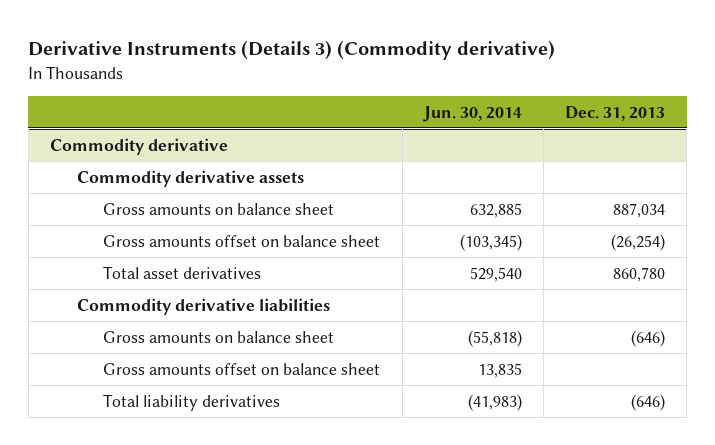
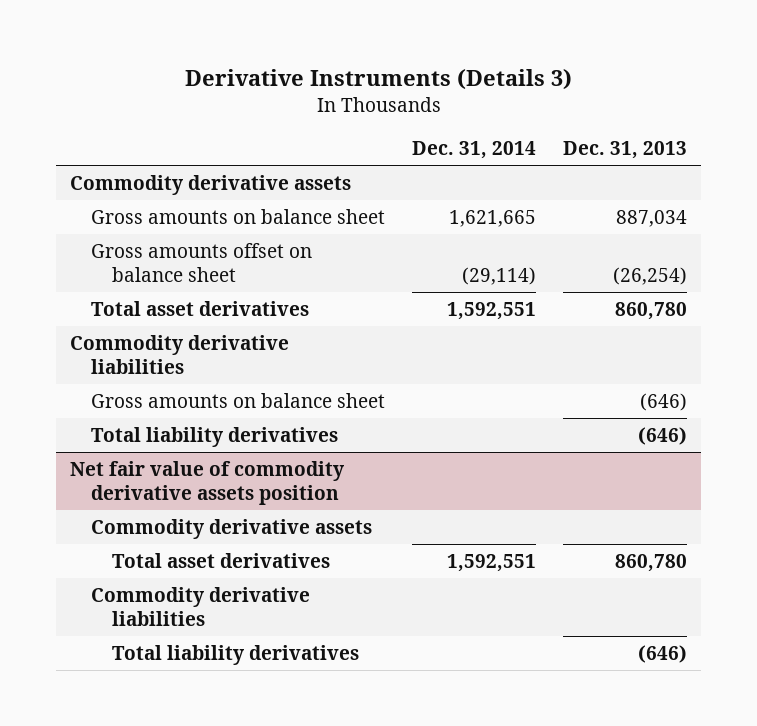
[28,40,556,61] Derivative Instruments (Details 3) (Commodity derivative) -> [184,69,572,91] Derivative Instruments (Details 3)
[422,105,522,122] Jun. 30, 2014 -> none
none -> [412,141,537,160] Dec. 31, 2014
[49,137,228,155] Commodity derivative -> none
[103,362,381,375] Gross amounts offset on balance sheet -> none
none -> [69,461,344,505] Net fair value of commodity derivative assets position
none -> [91,519,373,540] Commodity derivative assets
none -> [112,553,331,569] Total asset derivatives
none -> [91,587,311,626] Commodity derivative liabilities
none -> [112,645,360,666] Total liability derivatives

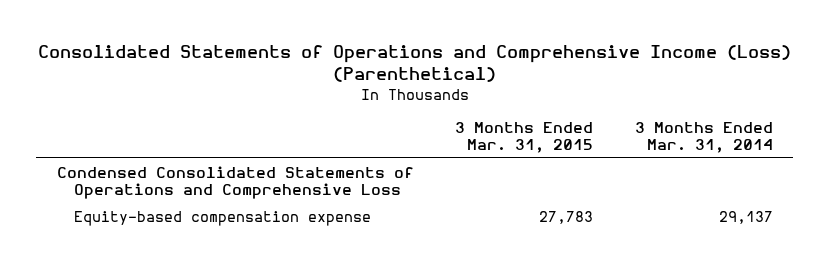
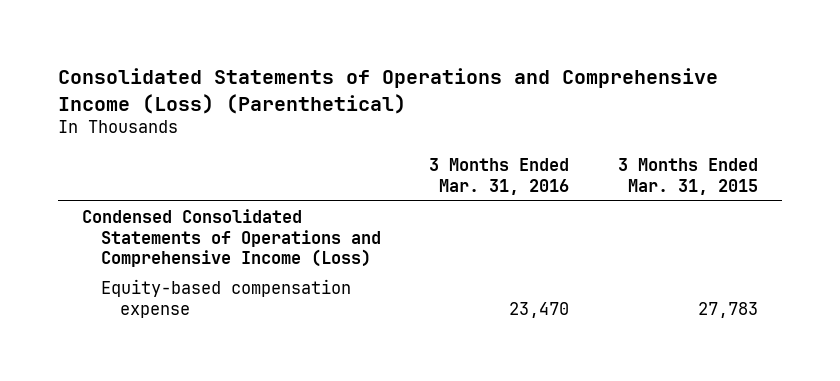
[634,121,773,153] 3 Months Ended Mar. 31, 2014 -> none
none -> [429,158,570,196] 3 Months Ended Mar. 31, 2016
[56,165,414,199] Condensed Consolidated Statements of Operations and Comprehensive Loss -> [82,208,381,268] Condensed Consolidated Statements of Operations and Comprehensive Income (Loss)

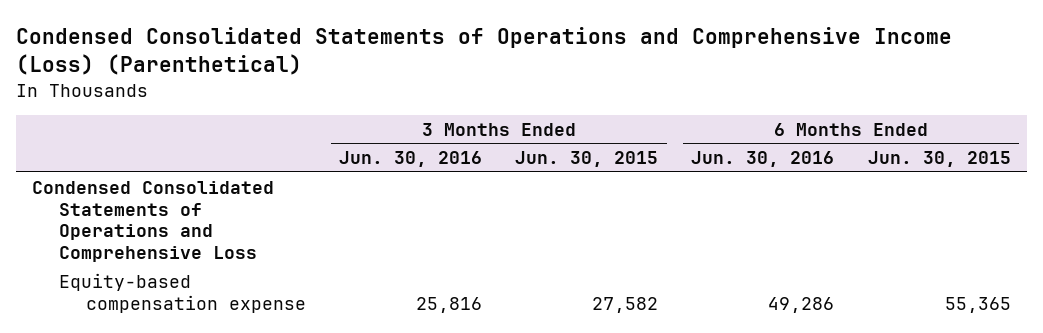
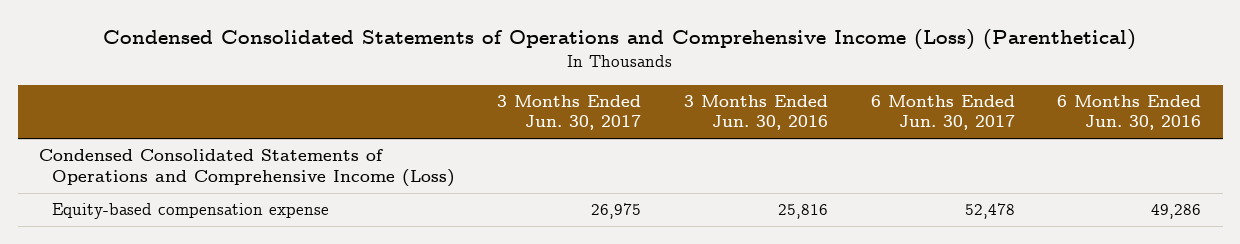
[515,151,659,168] Jun. 30, 2015 -> none
[867,151,1011,168] Jun. 30, 2015 -> none
none -> [497,94,642,131] 3 Months Ended Jun. 30, 2017
none -> [870,94,1015,131] 6 Months Ended Jun. 30, 2017
[32,180,275,263] Condensed Consolidated Statements of Operations and Comprehensive Loss -> [39,149,455,187] Condensed Consolidated Statements of Operations and Comprehensive Income (Loss)

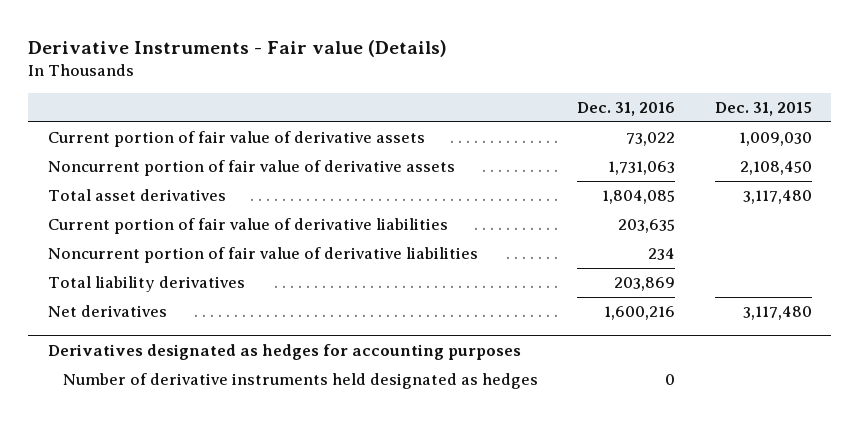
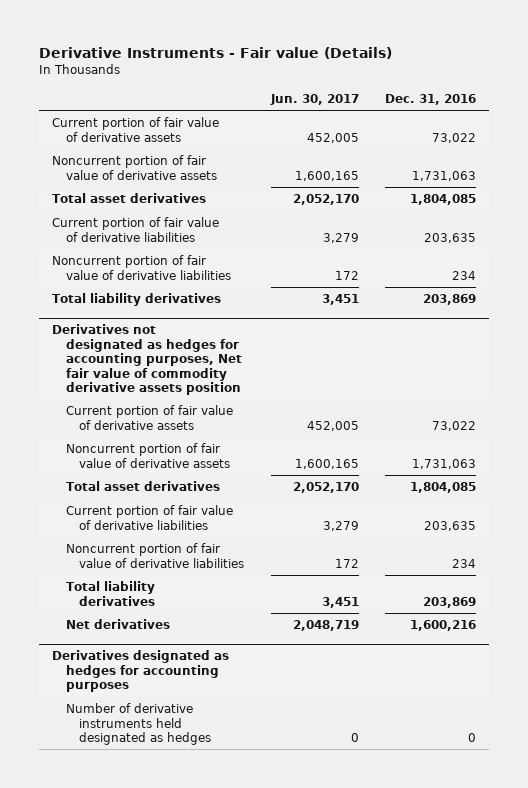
[714,101,812,116] Dec. 31, 2015 -> none
none -> [269,93,359,105] Jun. 30, 2017
none -> [52,324,242,396] Derivatives not designated as hedges for accounting purposes, Net fair value of commodity derivative assets position
none -> [65,405,233,430] Current portion of fair value of derivative assets
none -> [65,443,231,468] Noncurrent portion of fair value of derivative assets
none -> [65,481,220,492] Total asset derivatives
none -> [65,505,233,530] Current portion of fair value of derivative liabilities
none -> [65,543,245,568] Noncurrent portion of fair value of derivative liabilities
none -> [65,581,156,606] Total liability derivatives

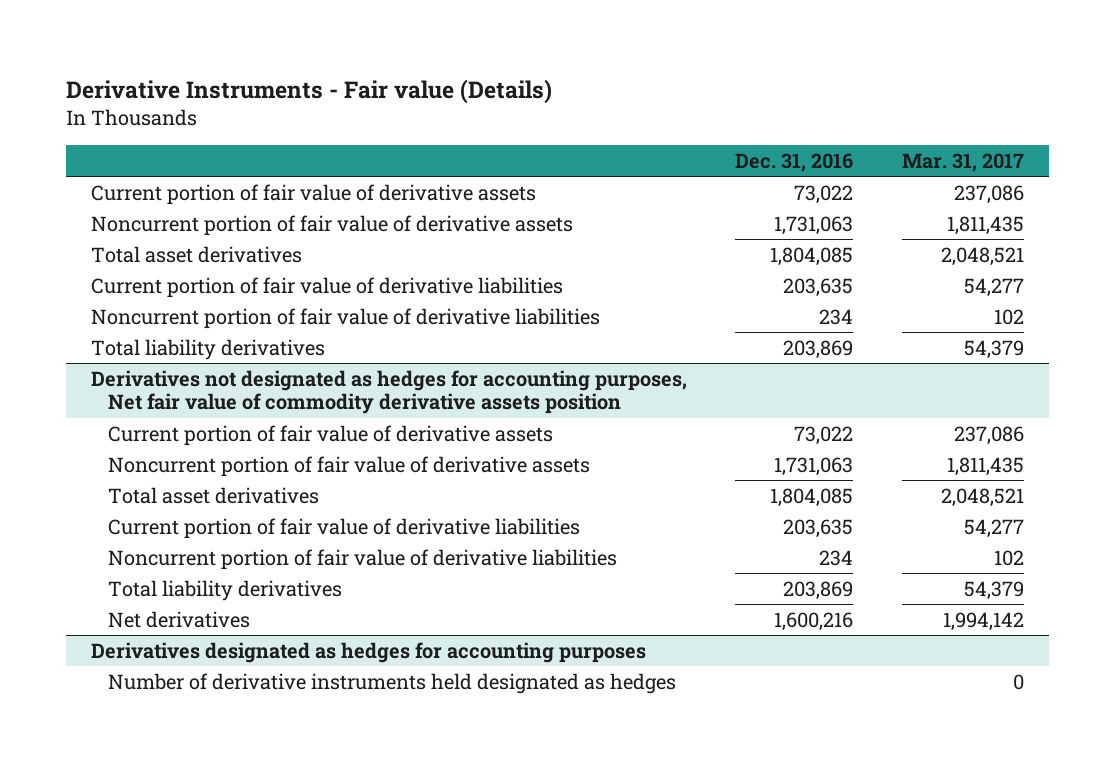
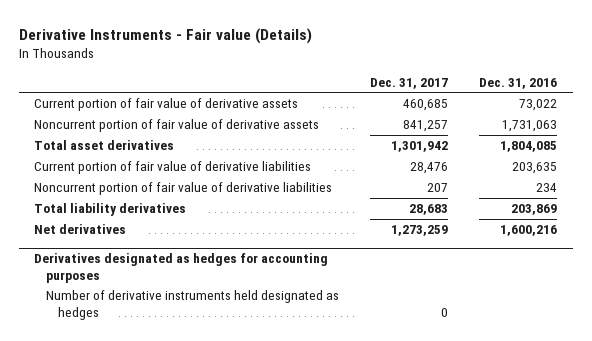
[902,152,1025,172] Mar. 31, 2017 -> none
none -> [370,77,449,89] Dec. 31, 2017
[90,369,687,415] Derivatives not designated as hedges for accounting purposes, Net fair value of commodity derivative assets position -> none
[108,424,554,446] Current portion of fair value of derivative assets -> none
[108,455,591,477] Noncurrent portion of fair value of derivative assets -> none
[108,486,320,504] Total asset derivatives -> none
[108,517,581,539] Current portion of fair value of derivative liabilities -> none
[108,548,618,570] Noncurrent portion of fair value of derivative liabilities -> none
[108,579,343,601] Total liability derivatives -> none

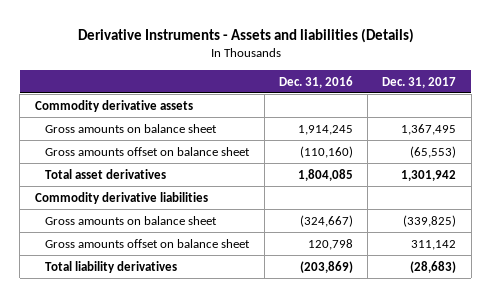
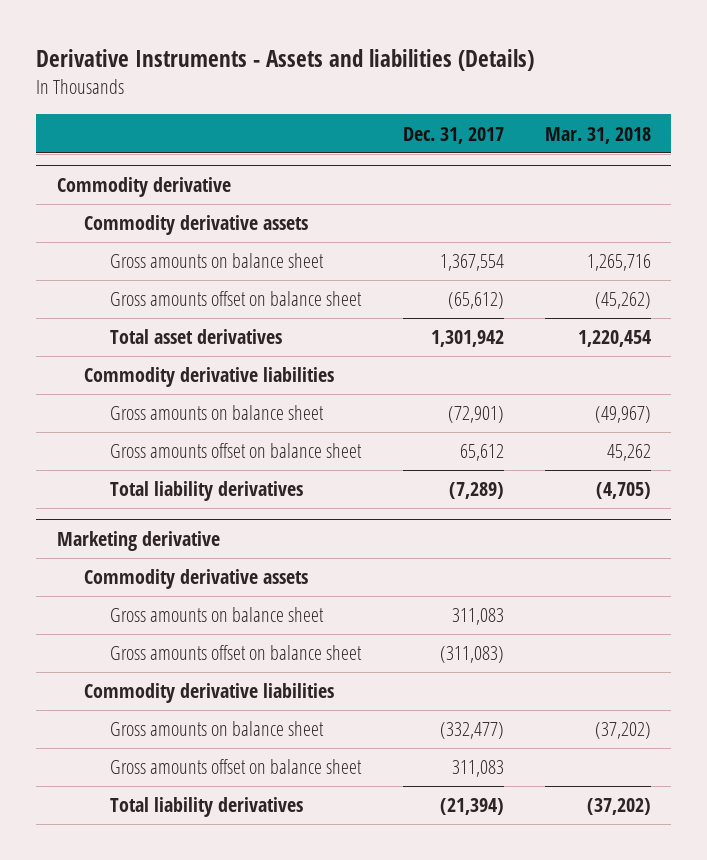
[278,75,353,88] Dec. 31, 2016 -> none
none -> [544,126,651,144] Mar. 31, 2018
none -> [56,176,231,197] Commodity derivative
[401,123,457,135] 1,367,495 -> [439,254,504,272] 1,367,554
[410,145,457,158] (65,553) -> [447,292,504,310] (65,612)
[403,214,457,227] (339,825) -> [447,406,504,424] (72,901)
[411,239,457,250] 311,142 -> [459,444,504,462] 65,612
[410,260,457,273] (28,683) -> [448,482,504,500] (7,289)
none -> [56,530,220,551] Marketing derivative
none -> [83,569,308,590] Commodity derivative assets
none -> [110,607,325,623] Gross amounts on balance sheet
none -> [110,645,363,661] Gross amounts offset on balance sheet
none -> [83,683,334,704] Commodity derivative liabilities
none -> [110,721,325,737] Gross amounts on balance sheet
none -> [110,759,363,775] Gross amounts offset on balance sheet
none -> [110,797,304,818] Total liability derivatives

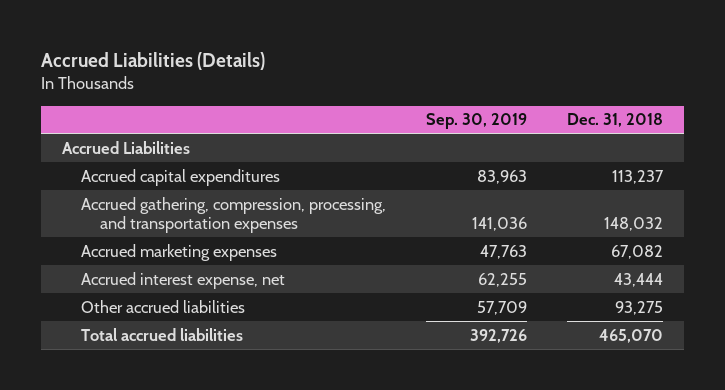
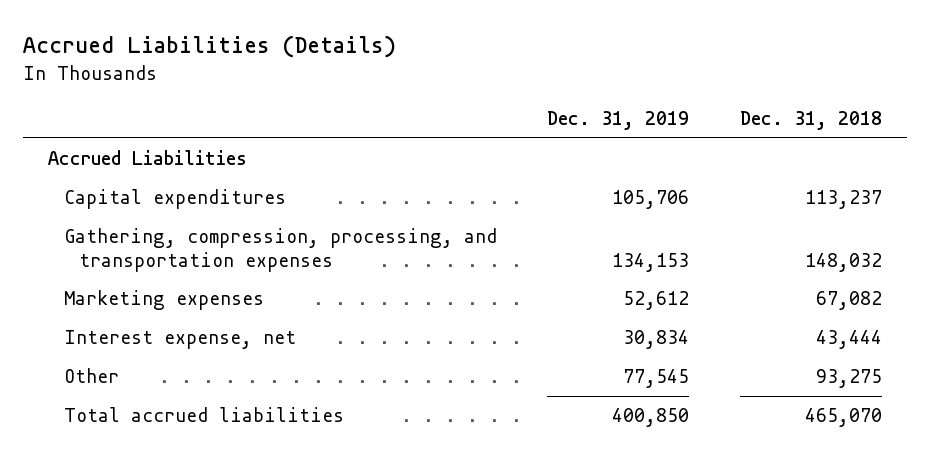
[426,113,528,130] Sep. 30, 2019 -> none
none -> [547,111,690,131] Dec. 31, 2019
[80,168,280,186] Accrued capital expenditures -> [63,189,286,210] Capital expenditures
[80,196,386,234] Accrued gathering, compression, processing, and transportation expenses -> [63,228,497,272] Gathering, compression, processing, and transportation expenses
[80,243,277,261] Accrued marketing expenses -> [63,290,264,311] Marketing expenses
[80,271,285,289] Accrued interest expense, net -> [63,330,296,350] Interest expense, net
[80,299,245,313] Other accrued liabilities -> [63,368,119,384] Other

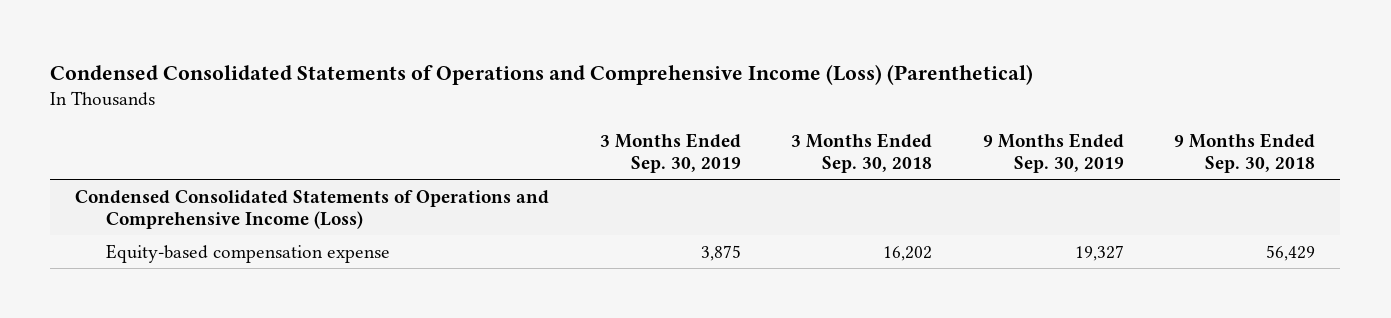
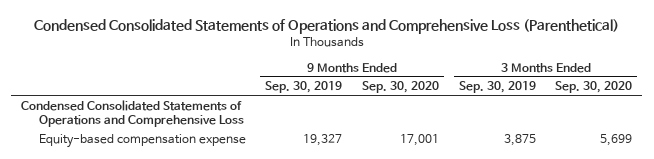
[50,63,1034,85] Condensed Consolidated Statements of Operations and Comprehensive Income (Loss) (Parenthetical) -> [33,18,619,34] Condensed Consolidated Statements of Operations and Comprehensive Loss (Parenthetical)
[791,132,933,173] 3 Months Ended Sep. 30, 2018 -> none
[1174,132,1316,173] 9 Months Ended Sep. 30, 2018 -> none
none -> [362,81,440,94] Sep. 30, 2020
none -> [555,81,633,94] Sep. 30, 2020
[75,189,550,229] Condensed Consolidated Statements of Operations and Comprehensive Income (Loss) -> [21,99,244,127] Condensed Consolidated Statements of Operations and Comprehensive Loss

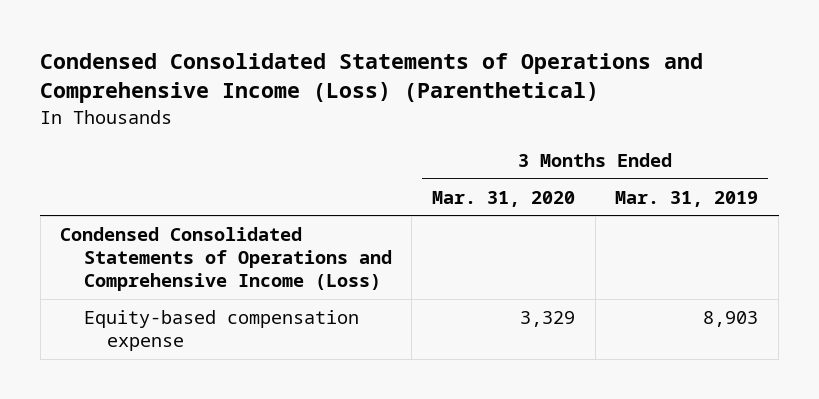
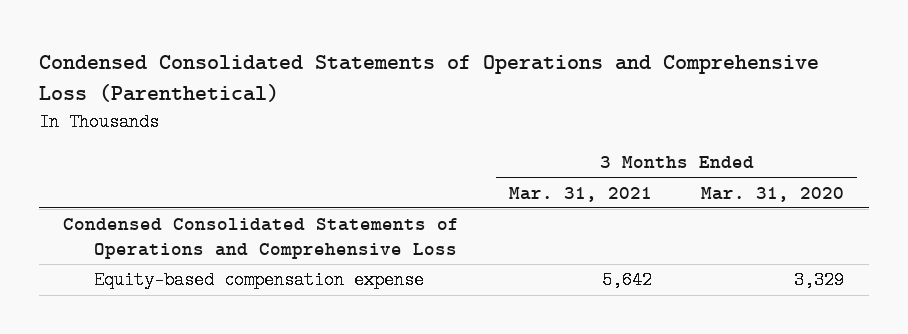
[40,53,704,104] Condensed Consolidated Statements of Operations and Comprehensive Income (Loss) (Parenthetical) -> [38,55,819,103] Condensed Consolidated Statements of Operations and Comprehensive Loss (Parenthetical)
[615,190,759,207] Mar. 31, 2019 -> none
none -> [508,186,652,202] Mar. 31, 2021
[60,227,392,292] Condensed Consolidated Statements of Operations and Comprehensive Income (Loss) -> [63,218,460,259] Condensed Consolidated Statements of Operations and Comprehensive Loss

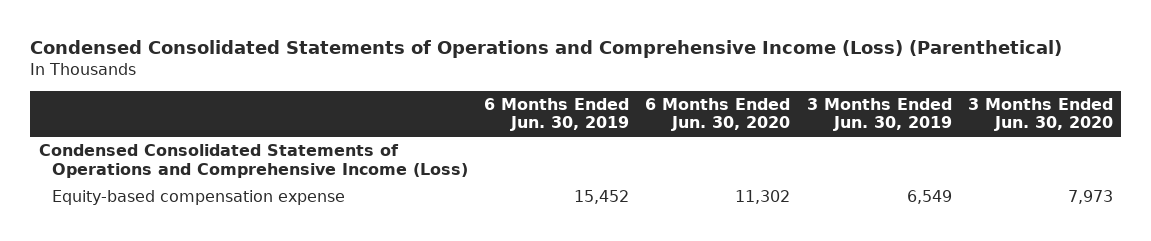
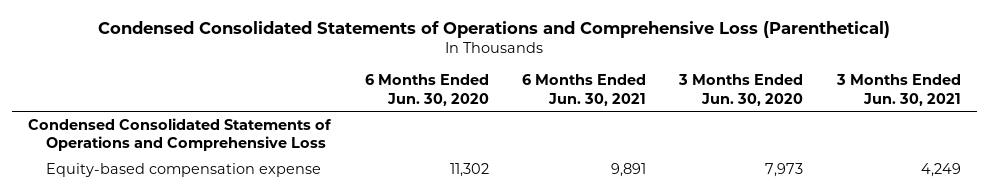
[30,40,1063,59] Condensed Consolidated Statements of Operations and Comprehensive Income (Loss) (Parenthetical) -> [98,20,891,38] Condensed Consolidated Statements of Operations and Comprehensive Loss (Parenthetical)
[484,98,630,132] 6 Months Ended Jun. 30, 2019 -> none
[806,98,952,132] 3 Months Ended Jun. 30, 2019 -> none
none -> [521,74,646,106] 6 Months Ended Jun. 30, 2021
none -> [835,74,961,106] 3 Months Ended Jun. 30, 2021
[38,144,469,178] Condensed Consolidated Statements of Operations and Comprehensive Income (Loss) -> [28,117,333,152] Condensed Consolidated Statements of Operations and Comprehensive Loss

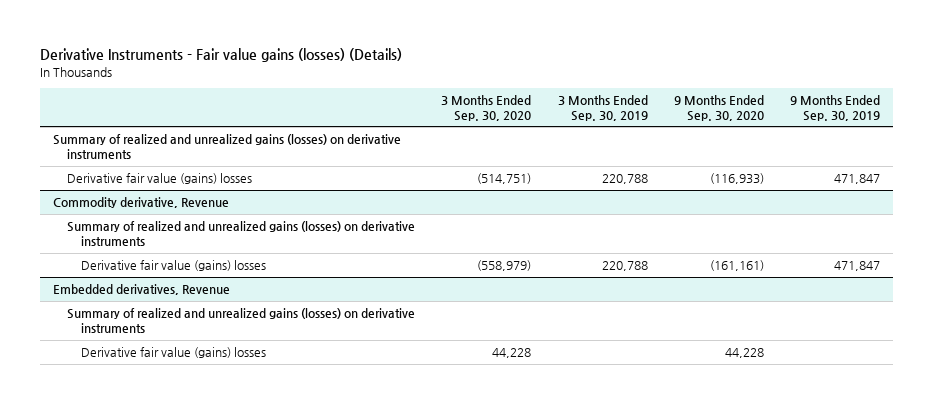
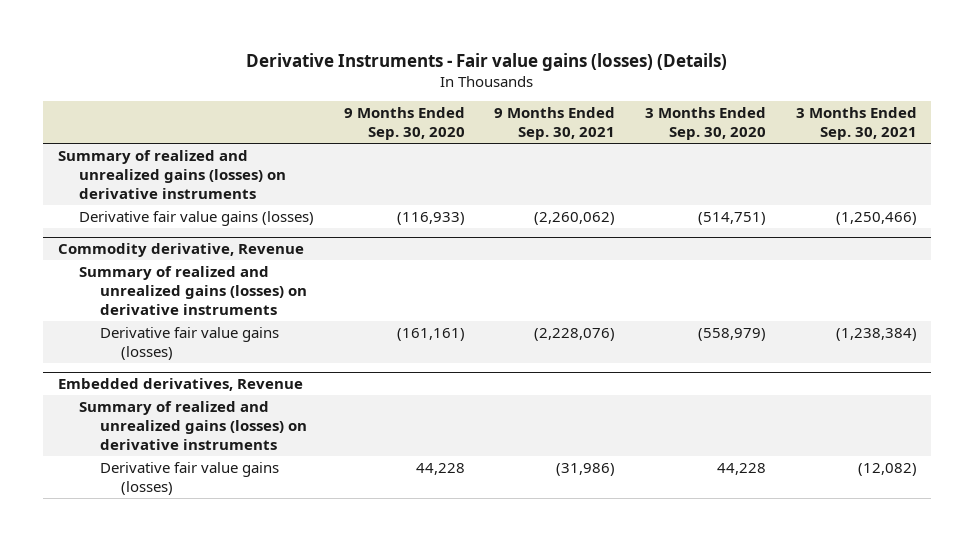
[557,95,648,121] 3 Months Ended Sep. 30, 2019 -> none
[790,95,881,121] 9 Months Ended Sep. 30, 2019 -> none
none -> [494,107,616,141] 9 Months Ended Sep. 30, 2021
none -> [795,107,917,141] 3 Months Ended Sep. 30, 2021
[67,173,253,185] Derivative fair value (gains) losses -> [79,210,315,226] Derivative fair value gains (losses)
[80,260,266,272] Derivative fair value (gains) losses -> [99,326,279,360] Derivative fair value gains (losses)
[80,347,266,359] Derivative fair value (gains) losses -> [99,461,279,495] Derivative fair value gains (losses)

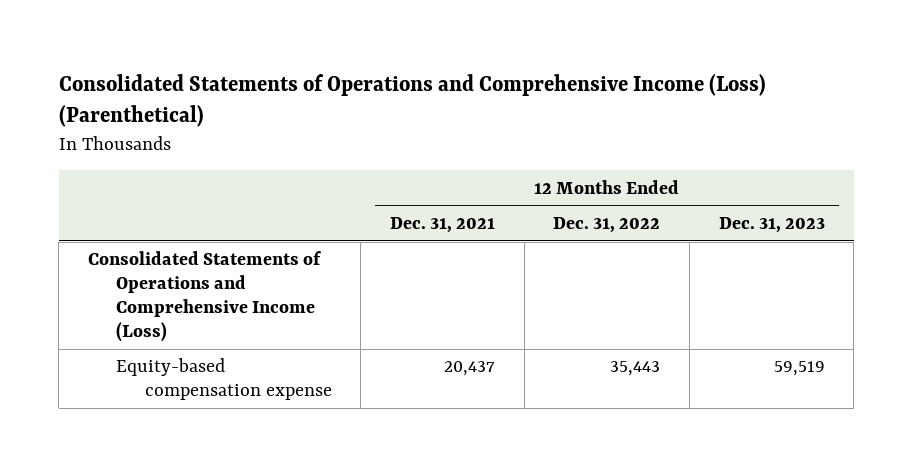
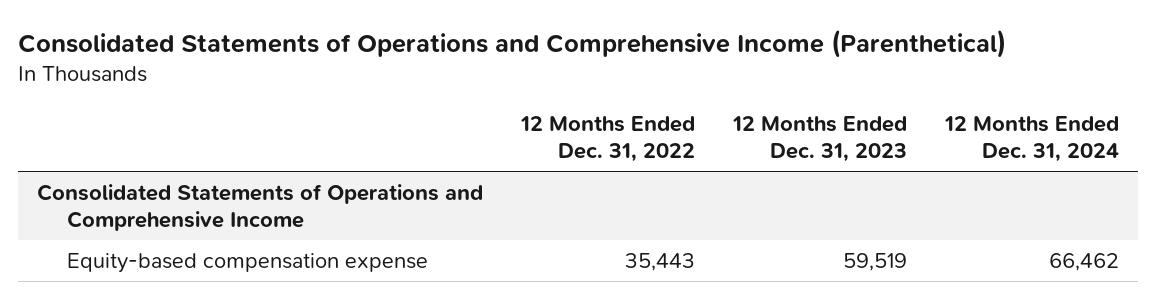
[58,73,766,128] Consolidated Statements of Operations and Comprehensive Income (Loss) (Parenthetical) -> [17,28,1006,58] Consolidated Statements of Operations and Comprehensive Income (Parenthetical)
[389,216,495,233] Dec. 31, 2021 -> none
none -> [944,116,1120,163] 12 Months Ended Dec. 31, 2024
[88,251,323,342] Consolidated Statements of Operations and Comprehensive Income (Loss) -> [36,183,483,231] Consolidated Statements of Operations and Comprehensive Income

